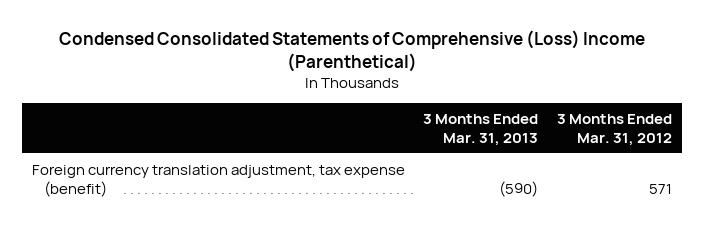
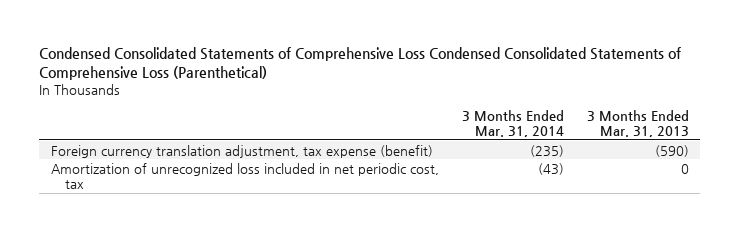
[58,30,645,73] Condensed Consolidated Statements of Comprehensive (Loss) Income (Parenthetical) -> [38,47,681,81] Condensed Consolidated Statements of Comprehensive Loss Condensed Consolidated Statements of Comprehensive Loss (Parenthetical)
[557,114,673,147] 3 Months Ended Mar. 31, 2012 -> none
none -> [461,109,564,137] 3 Months Ended Mar. 31, 2014
none -> [50,162,439,189] Amortization of unrecognized loss included in net periodic cost, tax

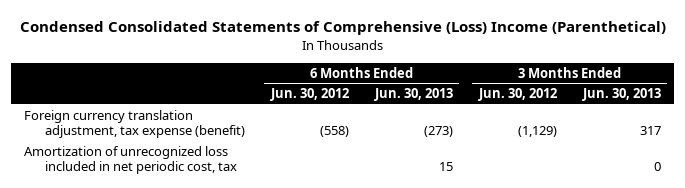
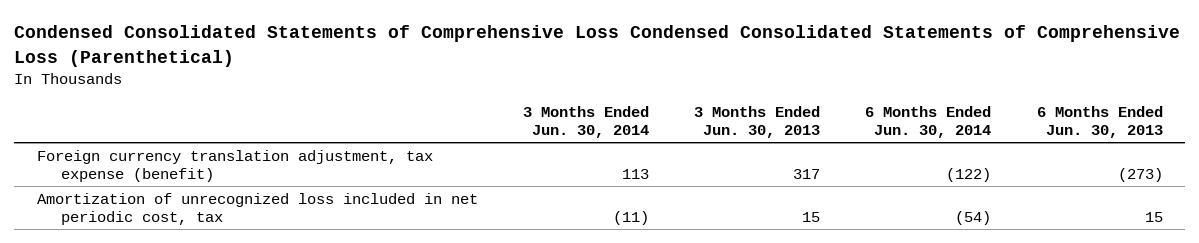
[19,20,666,35] Condensed Consolidated Statements of Comprehensive (Loss) Income (Parenthetical) -> [13,25,1180,67] Condensed Consolidated Statements of Comprehensive Loss Condensed Consolidated Statements of Comprehensive Loss (Parenthetical)
[269,88,349,102] Jun. 30, 2012 -> none
[477,88,557,102] Jun. 30, 2012 -> none
none -> [522,106,649,139] 3 Months Ended Jun. 30, 2014
none -> [865,106,992,139] 6 Months Ended Jun. 30, 2014
[653,162,661,172] 0 -> [802,211,821,222] 15

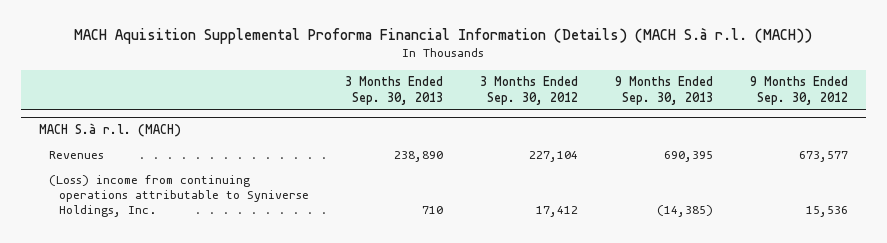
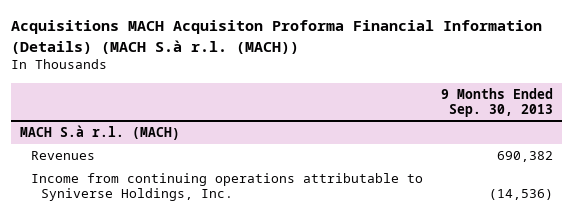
[74,27,813,45] MACH Aquisition Supplemental Proforma Financial Information (Details) (MACH S.à r.l. (MACH)) -> [11,20,543,54] Acquisitions MACH Acquisiton Proforma Financial Information (Details) (MACH S.à r.l. (MACH))
[345,76,444,105] 3 Months Ended Sep. 30, 2013 -> none
[480,76,579,105] 3 Months Ended Sep. 30, 2012 -> none
[749,76,848,105] 9 Months Ended Sep. 30, 2012 -> none
[663,150,713,162] 690,395 -> [497,151,554,163] 690,382
[48,174,309,218] (Loss) income from continuing operations attributable to Syniverse Holdings, Inc. -> [30,173,423,202] Income from continuing operations attributable to Syniverse Holdings, Inc.
[656,205,713,218] (14,385) -> [489,189,554,201] (14,536)

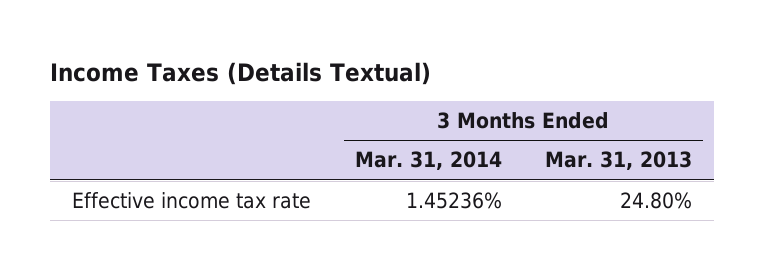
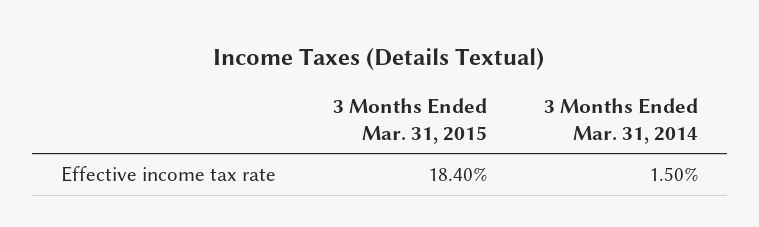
[545,151,693,171] Mar. 31, 2013 -> none
none -> [332,97,487,144] 3 Months Ended Mar. 31, 2015
[405,191,502,209] 1.45236% -> [648,167,698,182] 1.50%

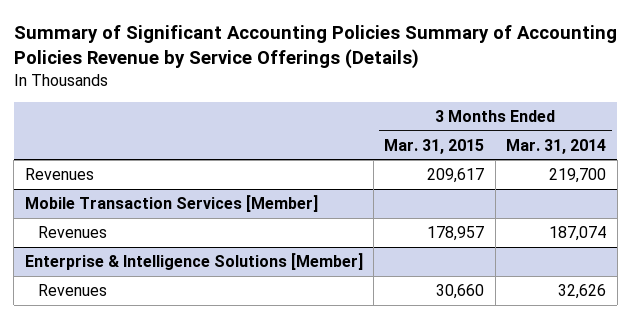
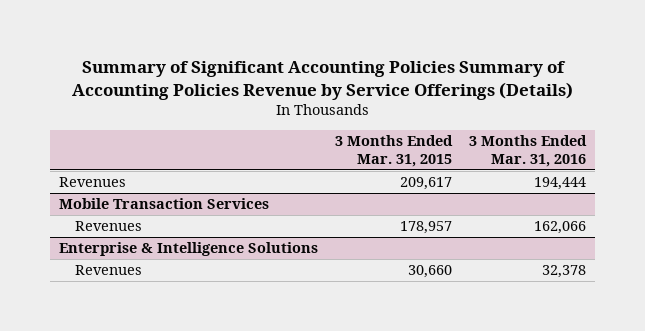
[506,138,607,154] Mar. 31, 2014 -> none
none -> [469,135,588,168] 3 Months Ended Mar. 31, 2016
[24,195,318,213] Mobile Transaction Services [Member] -> [58,198,269,210] Mobile Transaction Services
[24,253,363,271] Enterprise & Intelligence Solutions [Member] -> [58,242,318,257] Enterprise & Intelligence Solutions

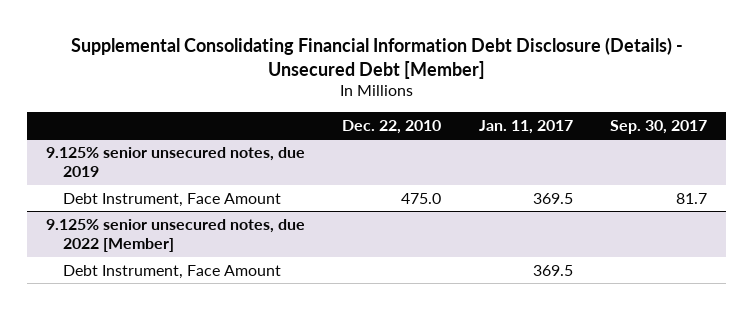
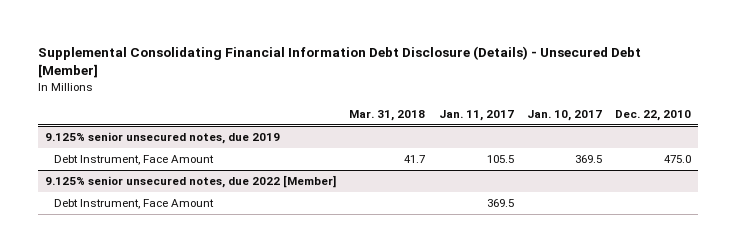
[609,119,707,134] Sep. 30, 2017 -> none
none -> [349,109,426,121] Mar. 31, 2018
none -> [526,109,602,121] Jan. 10, 2017
[532,192,573,204] 369.5 -> [486,155,514,164] 105.5

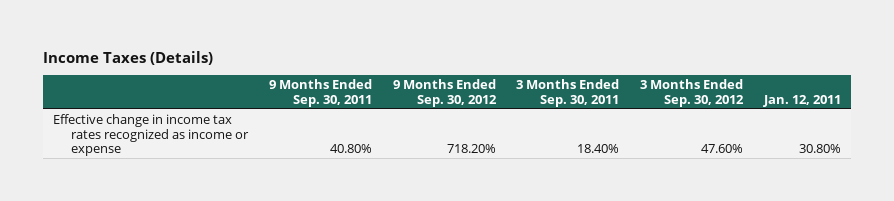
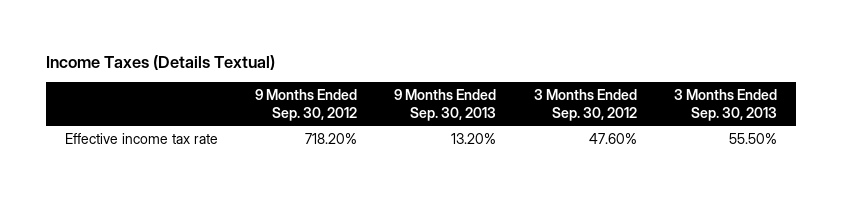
[43,50,214,65] Income Taxes (Details) -> [46,55,276,71] Income Taxes (Details Textual)
[268,79,372,107] 9 Months Ended Sep. 30, 2011 -> none
[516,79,620,107] 3 Months Ended Sep. 30, 2011 -> none
[763,94,842,107] Jan. 12, 2011 -> none
none -> [394,88,497,121] 9 Months Ended Sep. 30, 2013
none -> [674,88,778,121] 3 Months Ended Sep. 30, 2013
[53,113,250,157] Effective change in income tax rates recognized as income or expense -> [64,132,218,144] Effective income tax rate

